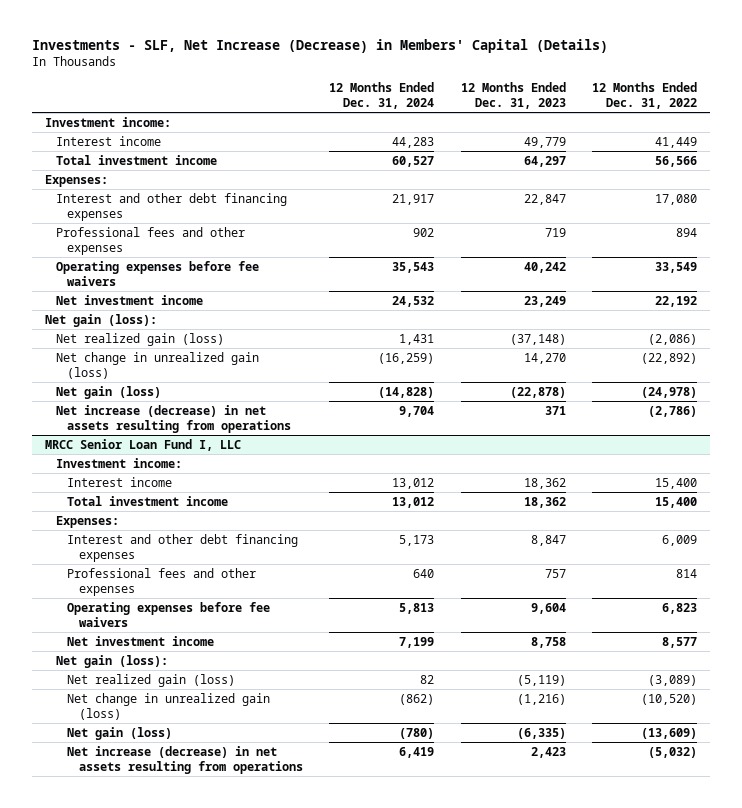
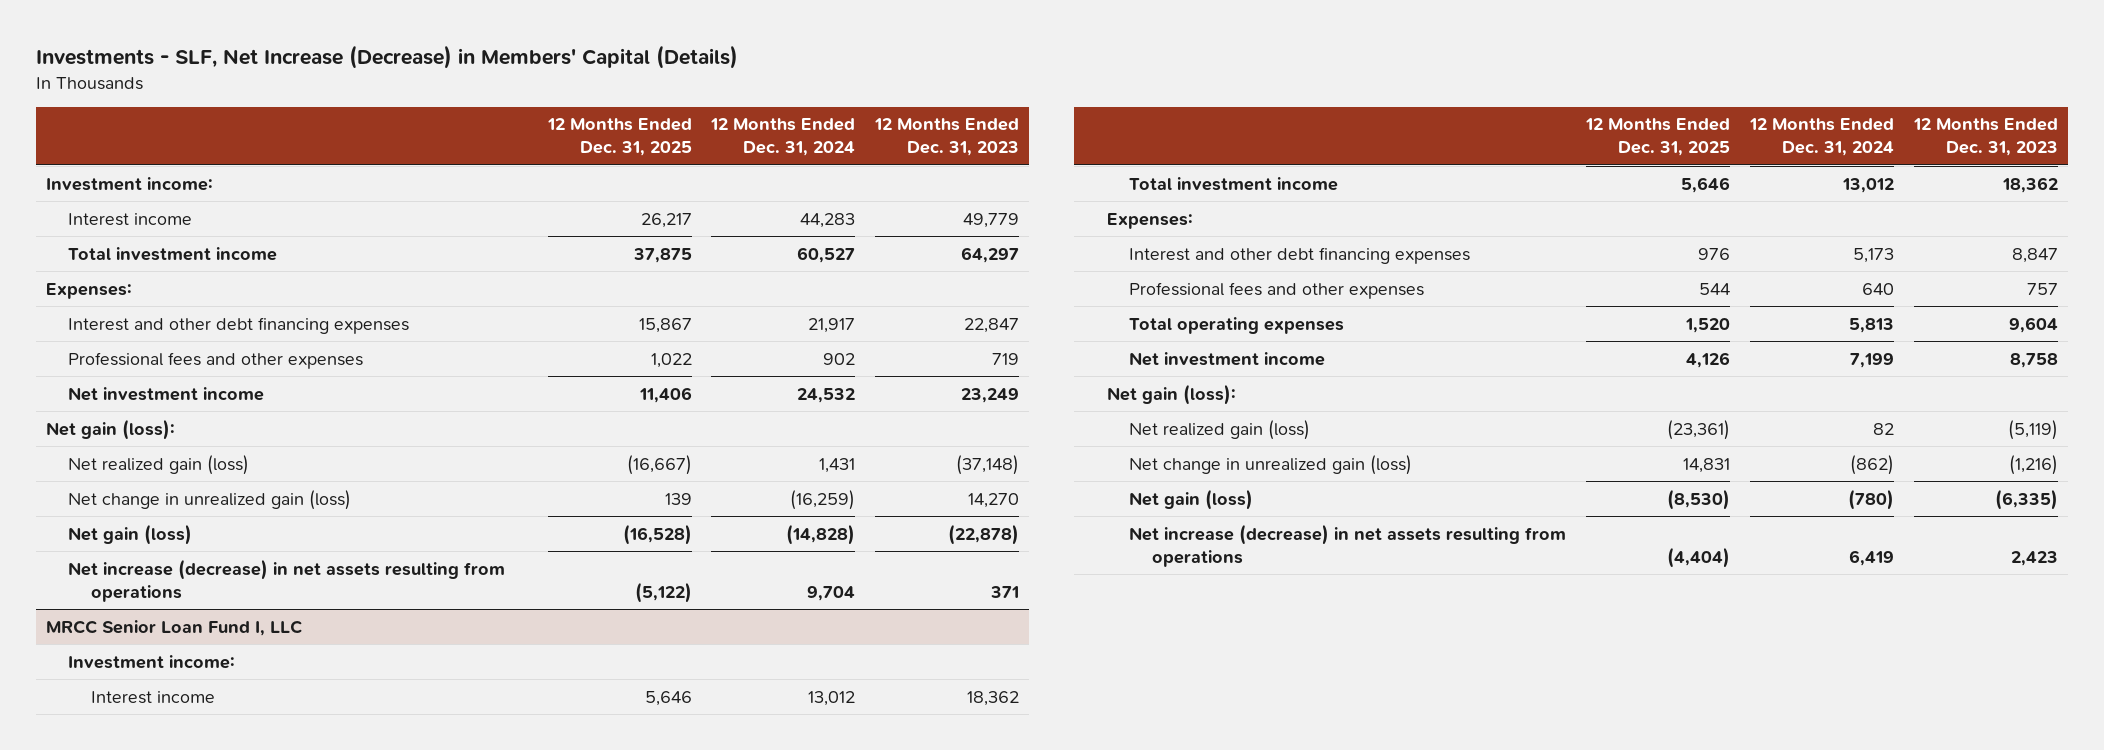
[592,81,698,109] 12 Months Ended Dec. 31, 2022 -> none
none -> [546,118,692,157] 12 Months Ended Dec. 31, 2025
[56,260,260,286] Operating expenses before fee waivers -> none
[67,601,271,627] Operating expenses before fee waivers -> [1129,316,1345,334] Total operating expenses

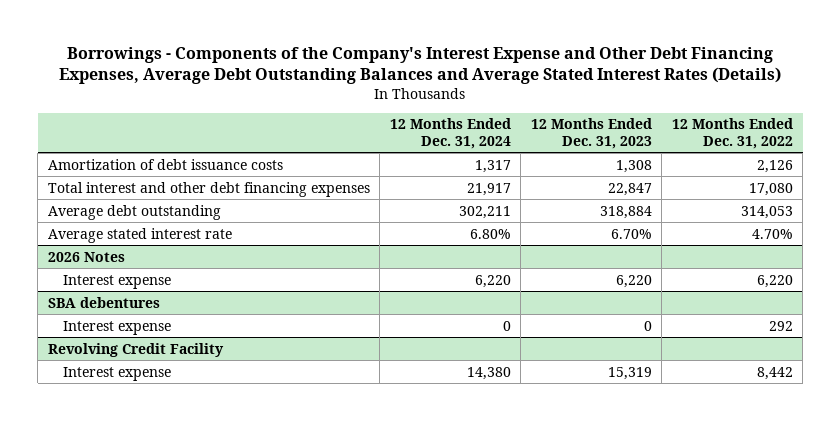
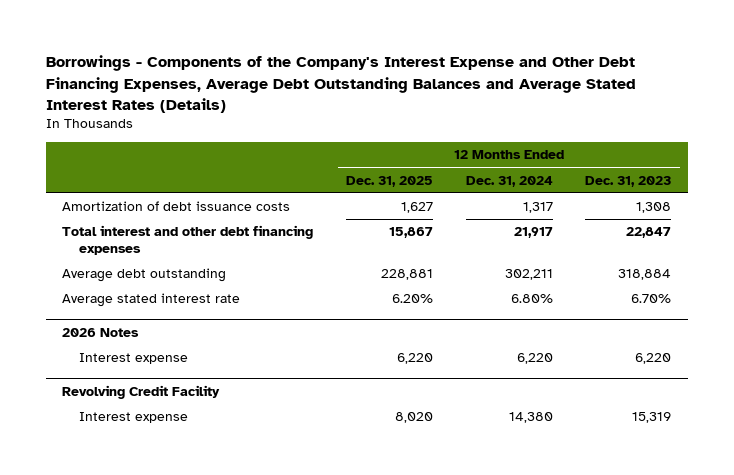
[671,118,793,149] 12 Months Ended Dec. 31, 2022 -> none
none -> [346,175,434,187] Dec. 31, 2025
[47,296,160,308] SBA debentures -> none
[62,320,171,335] Interest expense -> none

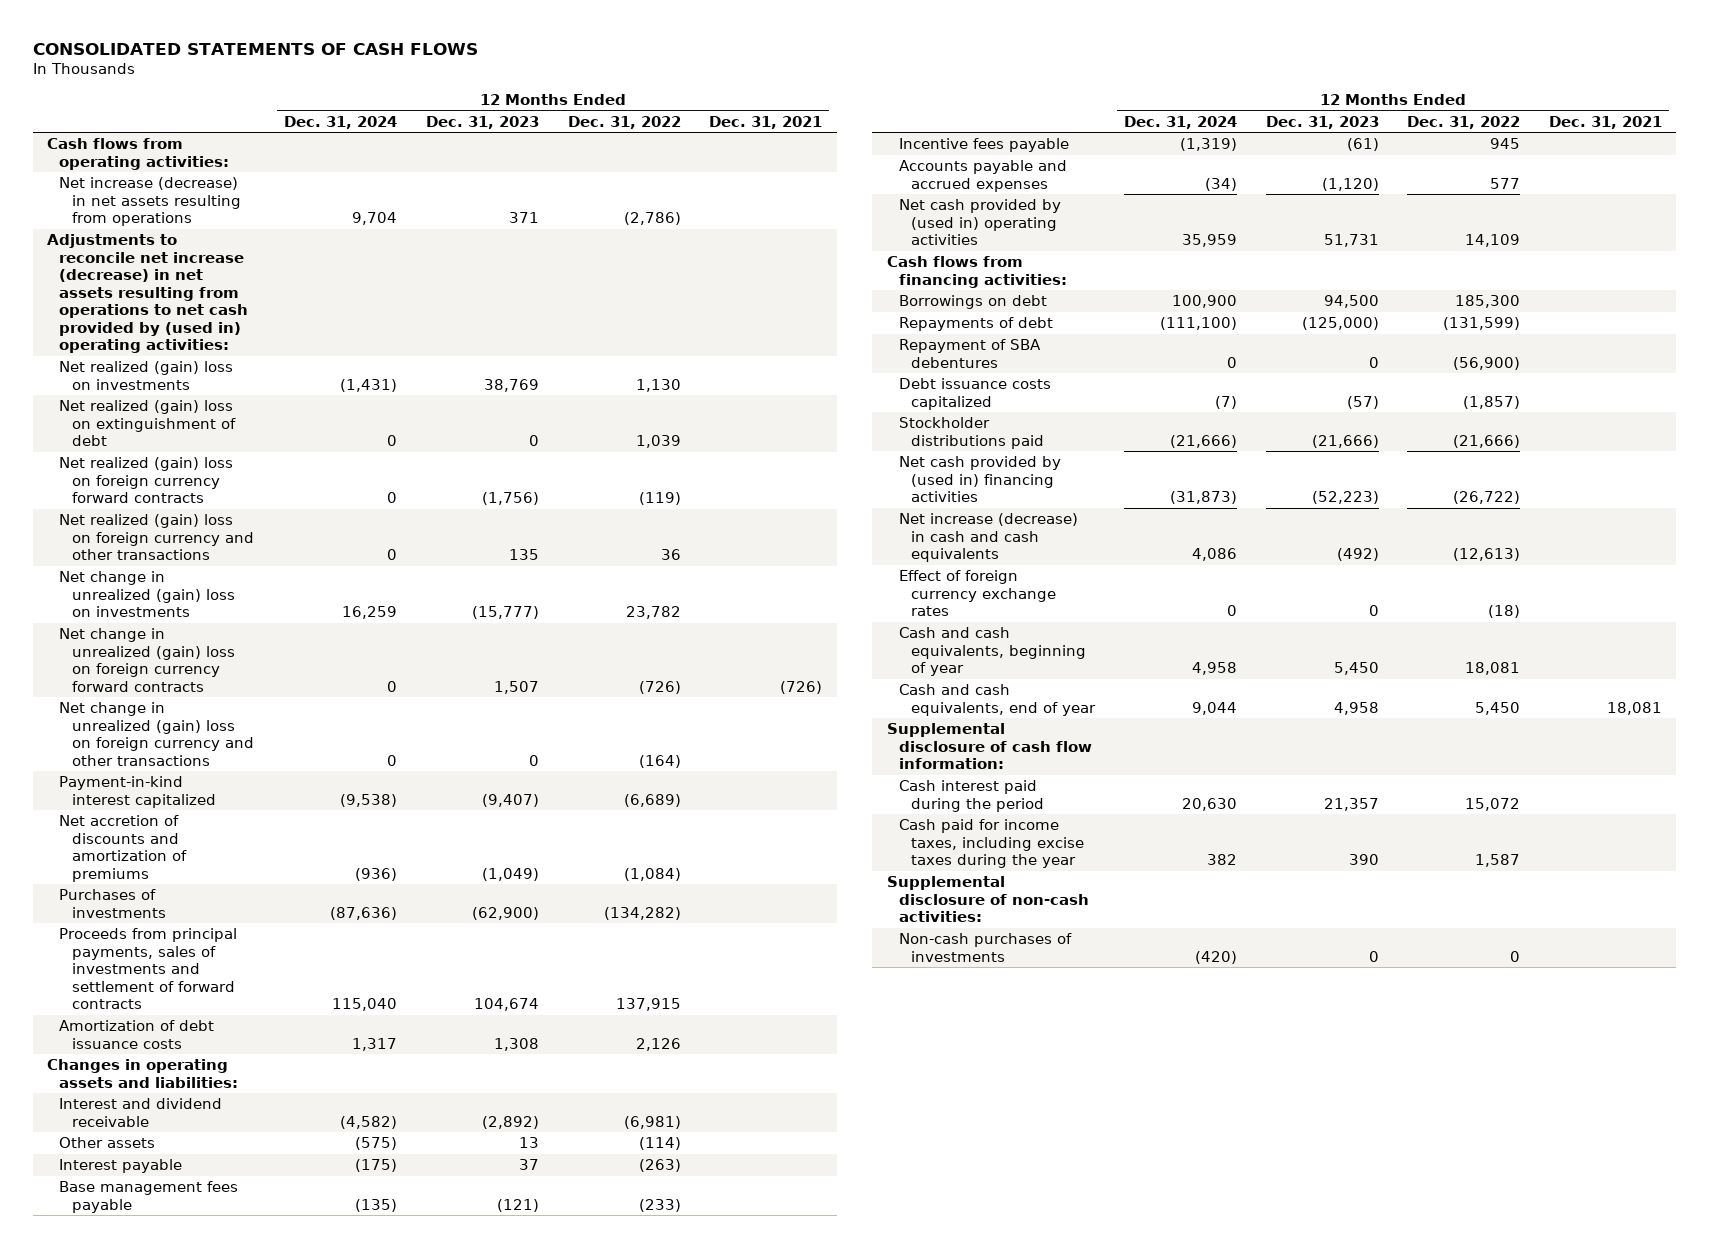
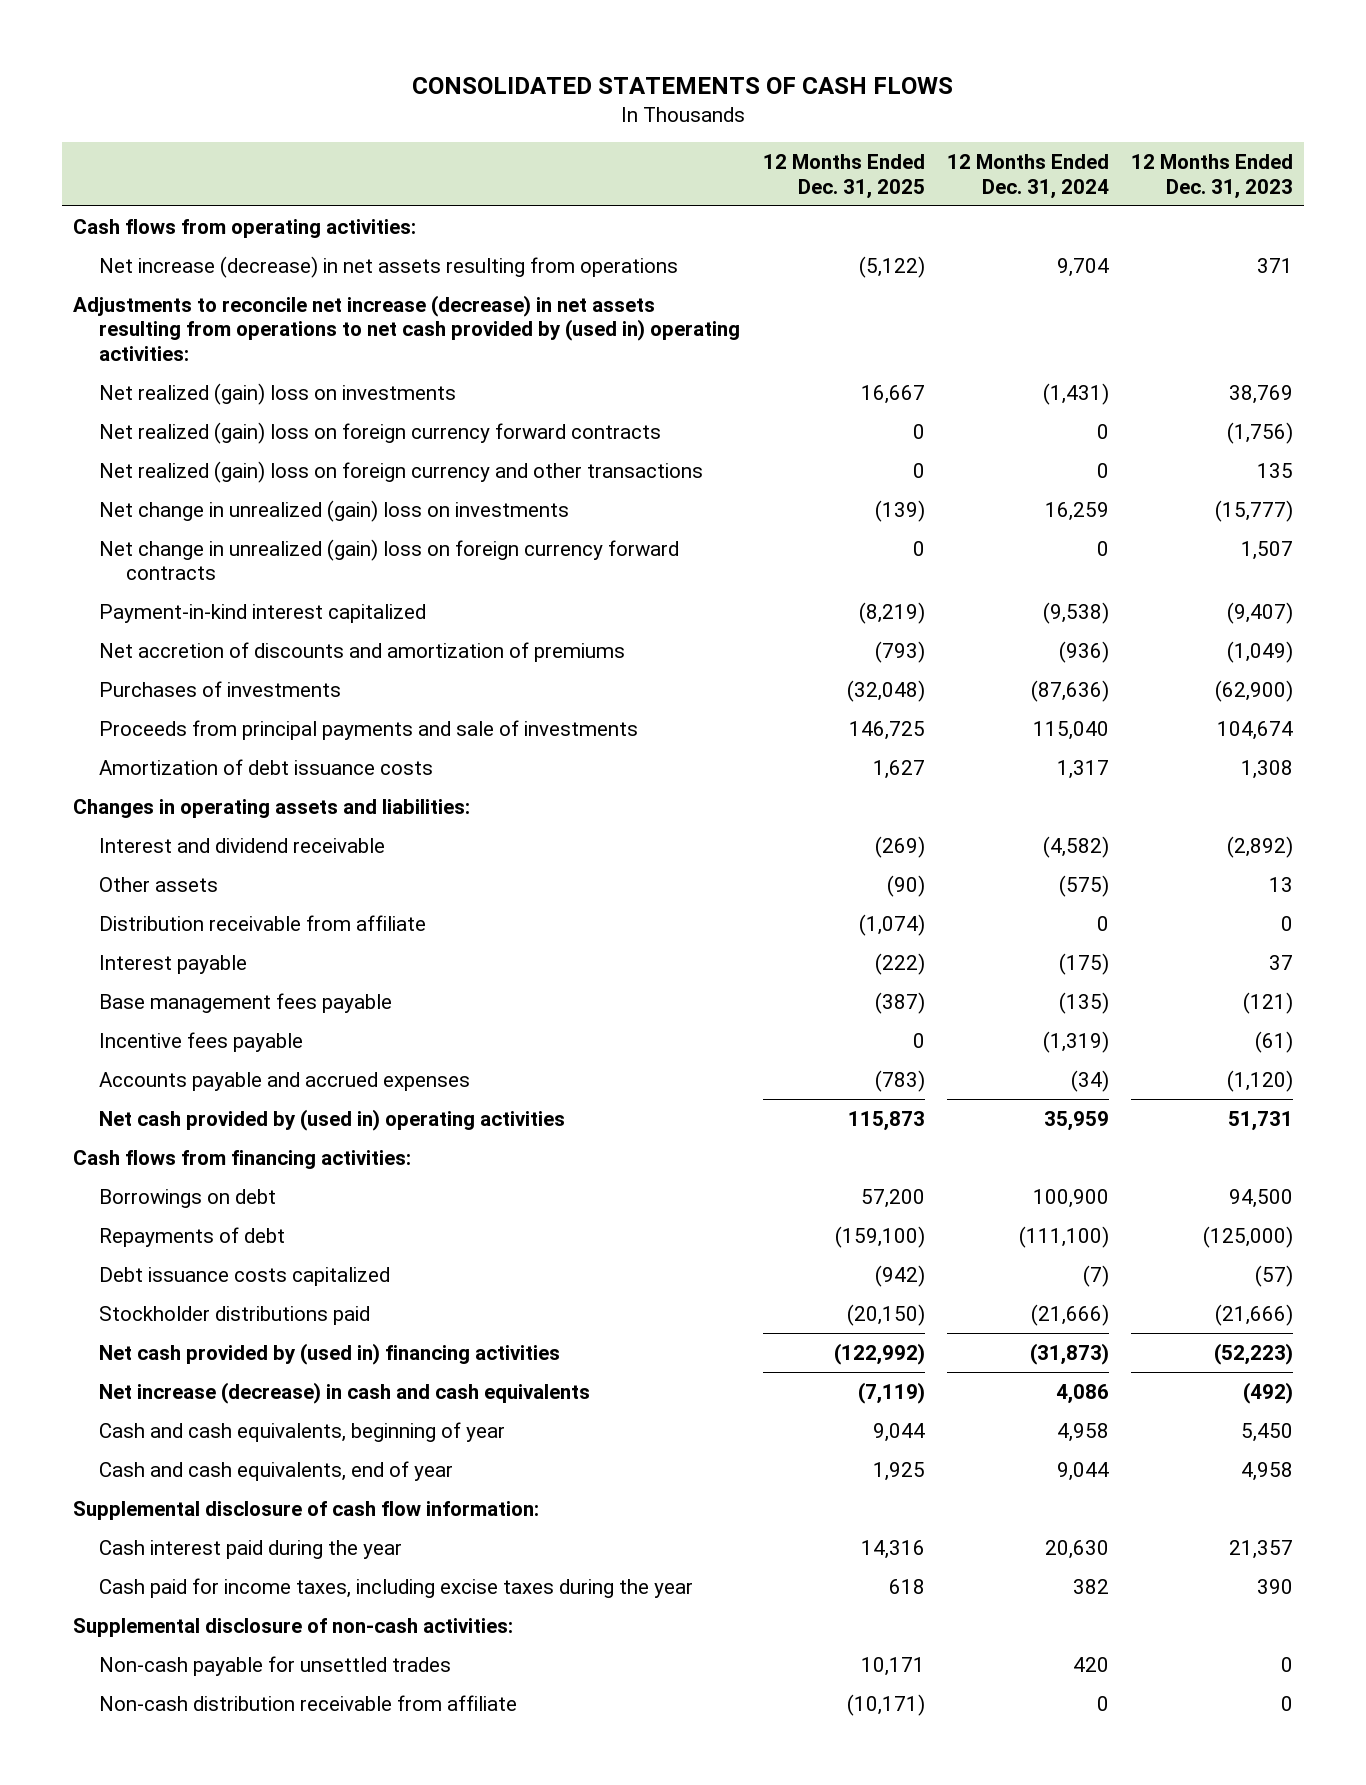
[567,115,681,129] Dec. 31, 2022 -> none
[709,115,823,129] Dec. 31, 2021 -> none
none -> [762,154,925,199] 12 Months Ended Dec. 31, 2025
[59,400,236,447] Net realized (gain) loss on extinguishment of debt -> none
[59,702,254,766] Net change in unrealized (gain) loss on foreign currency and other transactions -> none
[59,928,238,1010] Proceeds from principal payments, sales of investments and settlement of forward contracts -> [99,719,639,740] Proceeds from principal payments and sale of investments
none -> [99,914,427,931] Distribution receivable from affiliate
[898,339,1041,368] Repayment of SBA debentures -> none
[898,570,1057,617] Effect of foreign currency exchange rates -> none
[898,780,1045,812] Cash interest paid during the period -> [99,1539,403,1559] Cash interest paid during the year
[898,933,1072,962] Non-cash purchases of investments -> none
none -> [99,1655,452,1676] Non-cash payable for unsettled trades
none -> [99,1694,518,1711] Non-cash distribution receivable from affiliate

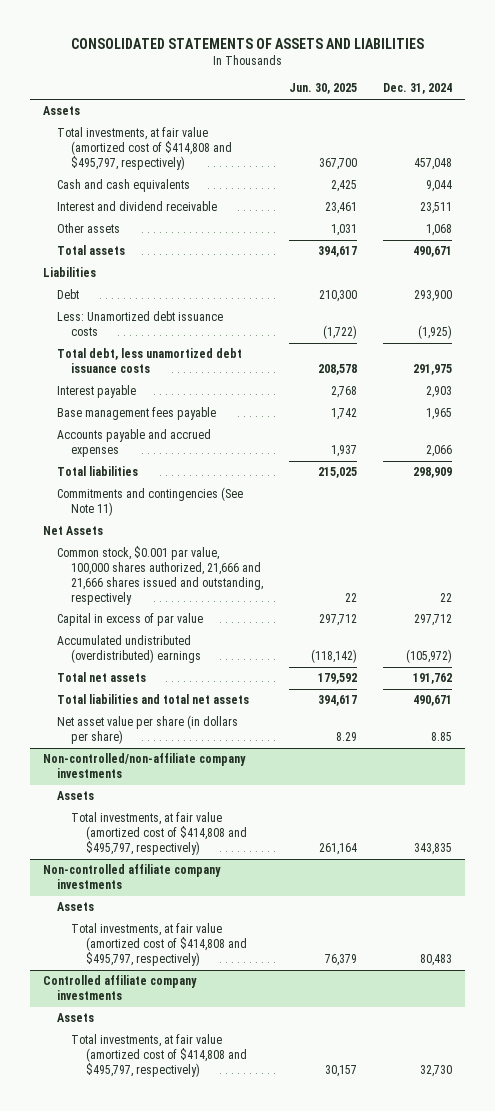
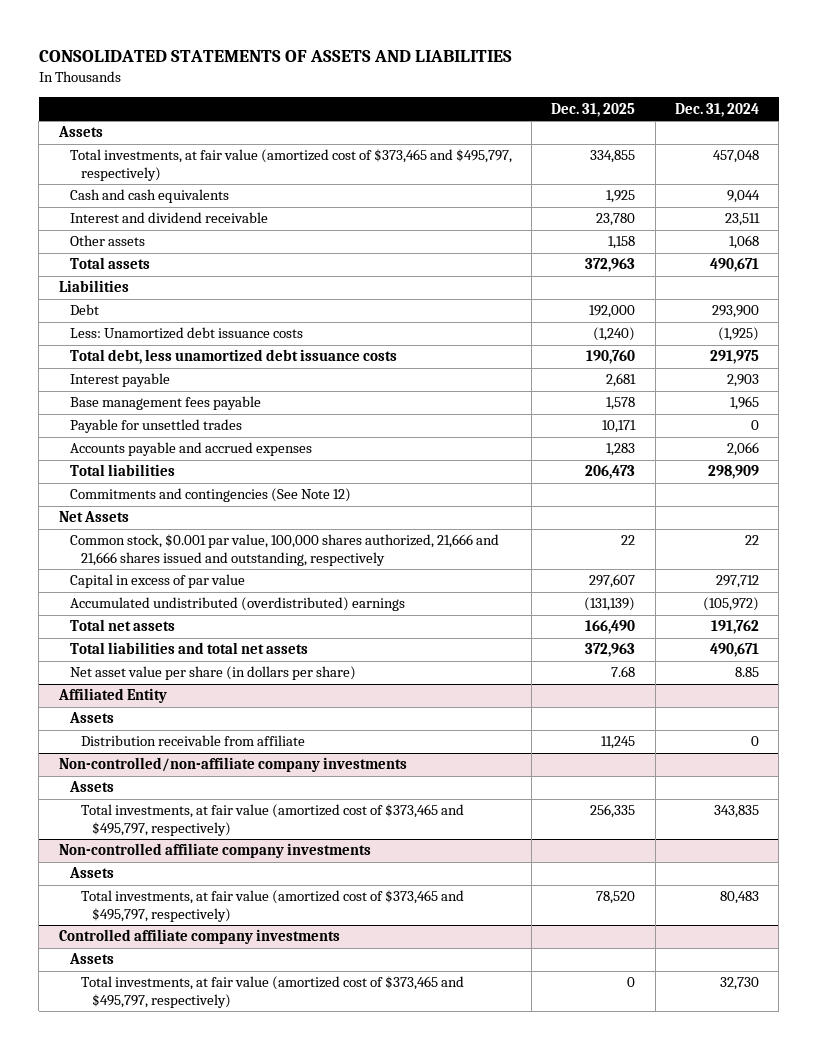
[289,83,358,95] Jun. 30, 2025 -> none
none -> [551,102,636,117] Dec. 31, 2025
[57,127,233,170] Total investments, at fair value (amortized cost of $414,808 and $495,797, respectively) -> [69,149,512,181] Total investments, at fair value (amortized cost of $373,465 and $495,797, respectively)
none -> [69,419,242,434] Payable for unsettled trades
[57,487,244,517] Commitments and contingencies (See Note 11) -> [69,488,351,503] Commitments and contingencies (See Note 12)
none -> [57,688,167,704] Affiliated Entity
none -> [68,712,114,724] Assets
none -> [81,735,306,747] Distribution receivable from affiliate
[71,812,247,855] Total investments, at fair value (amortized cost of $414,808 and $495,797, respectively) -> [81,804,465,836] Total investments, at fair value (amortized cost of $373,465 and $495,797, respectively)
[71,923,247,966] Total investments, at fair value (amortized cost of $414,808 and $495,797, respectively) -> [81,890,465,922] Total investments, at fair value (amortized cost of $373,465 and $495,797, respectively)
[71,1034,247,1077] Total investments, at fair value (amortized cost of $414,808 and $495,797, respectively) -> [81,976,465,1008] Total investments, at fair value (amortized cost of $373,465 and $495,797, respectively)

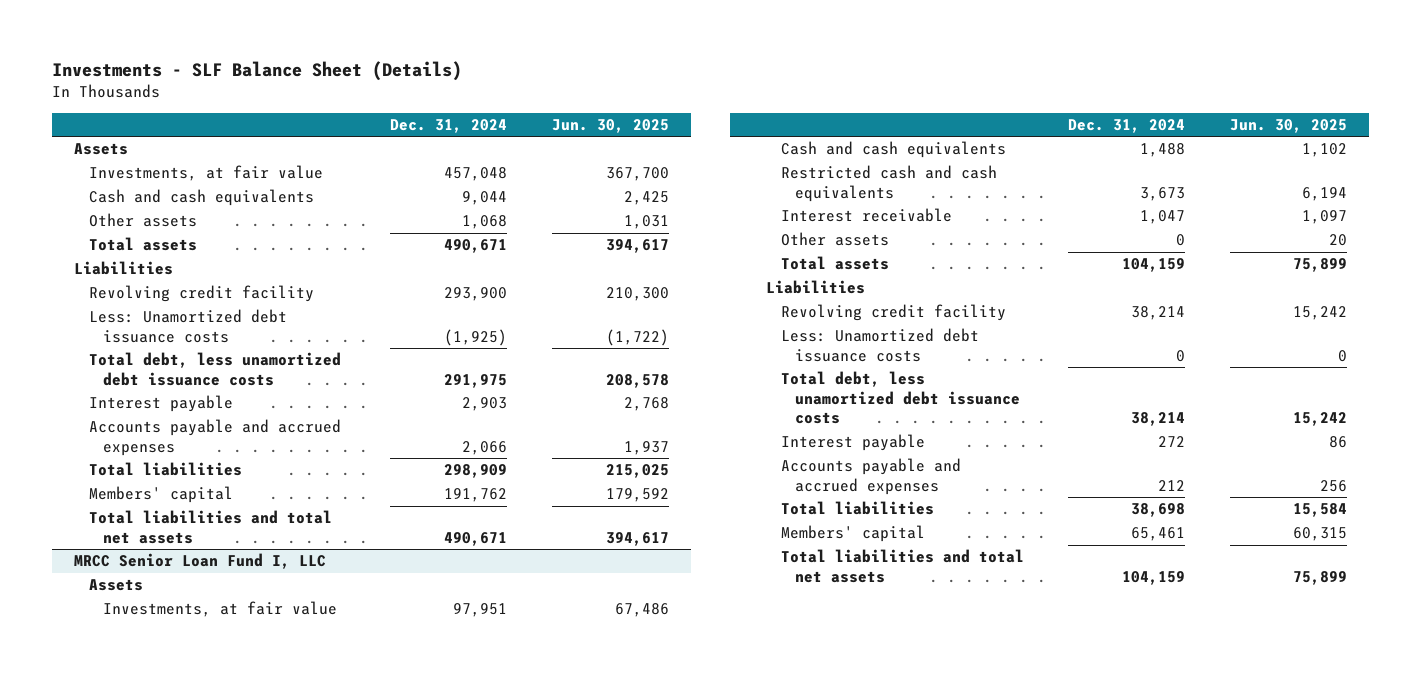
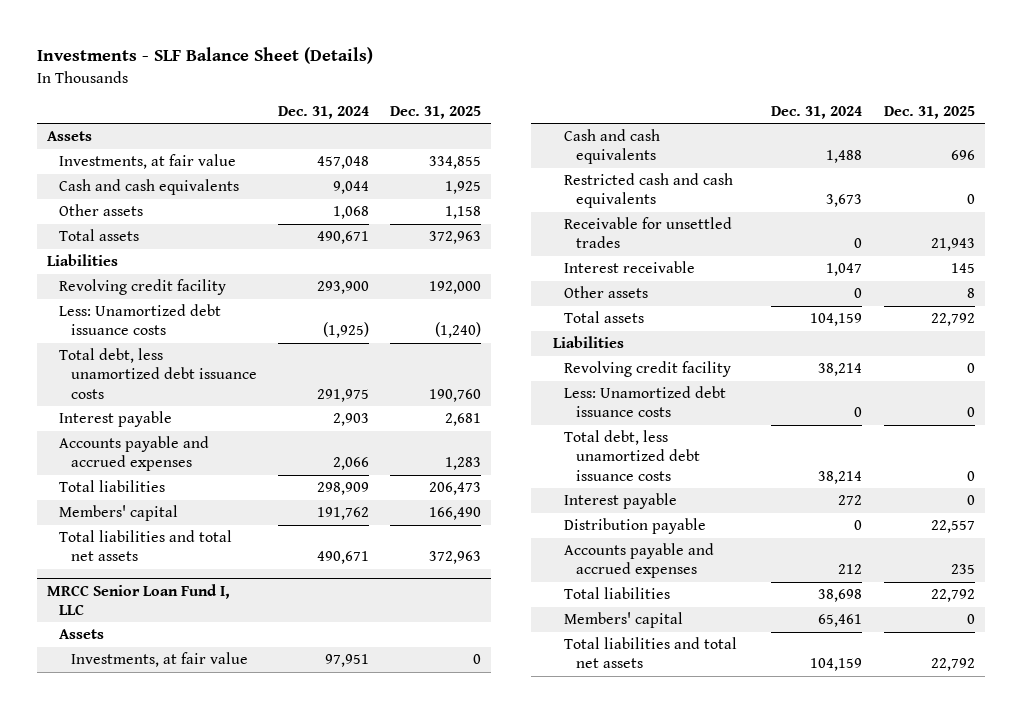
[551,118,669,133] Jun. 30, 2025 -> none
none -> [389,105,481,119] Dec. 31, 2025
none -> [564,217,733,249] Receivable for unsettled trades
none -> [564,518,707,535] Distribution payable

